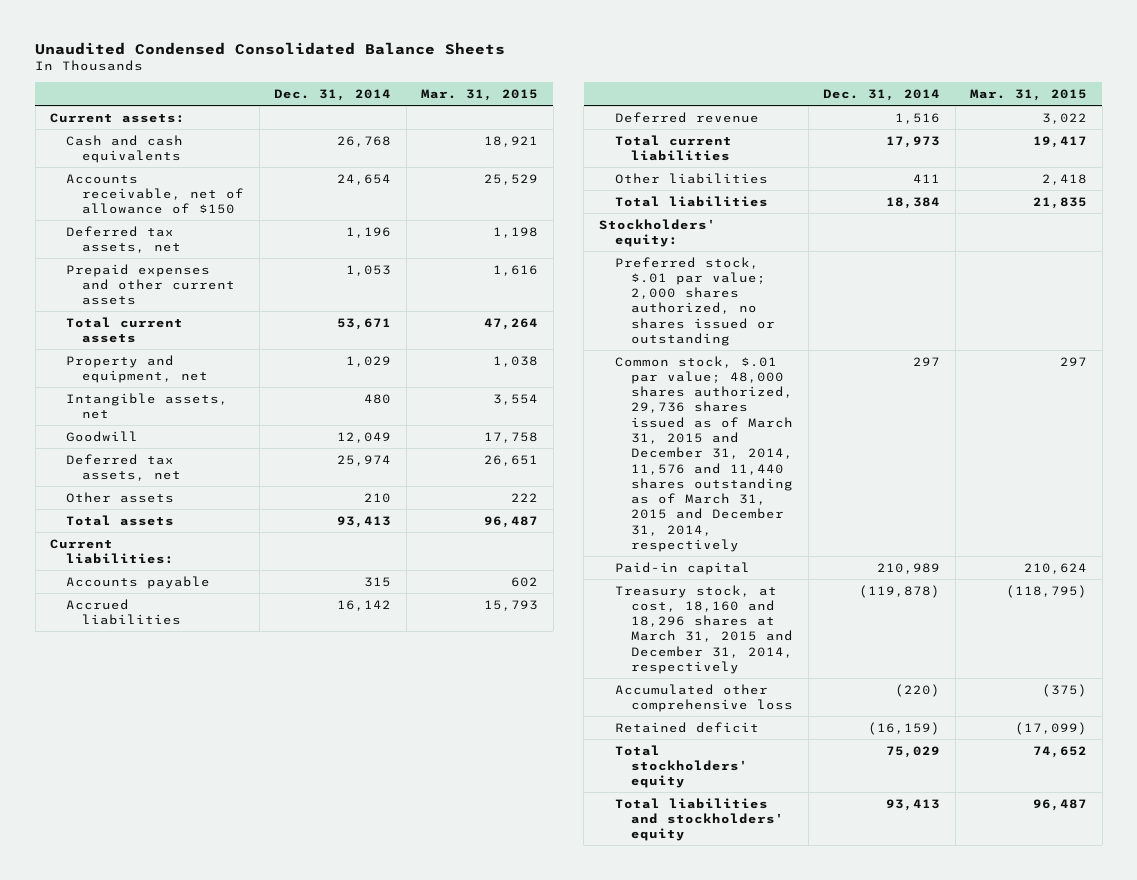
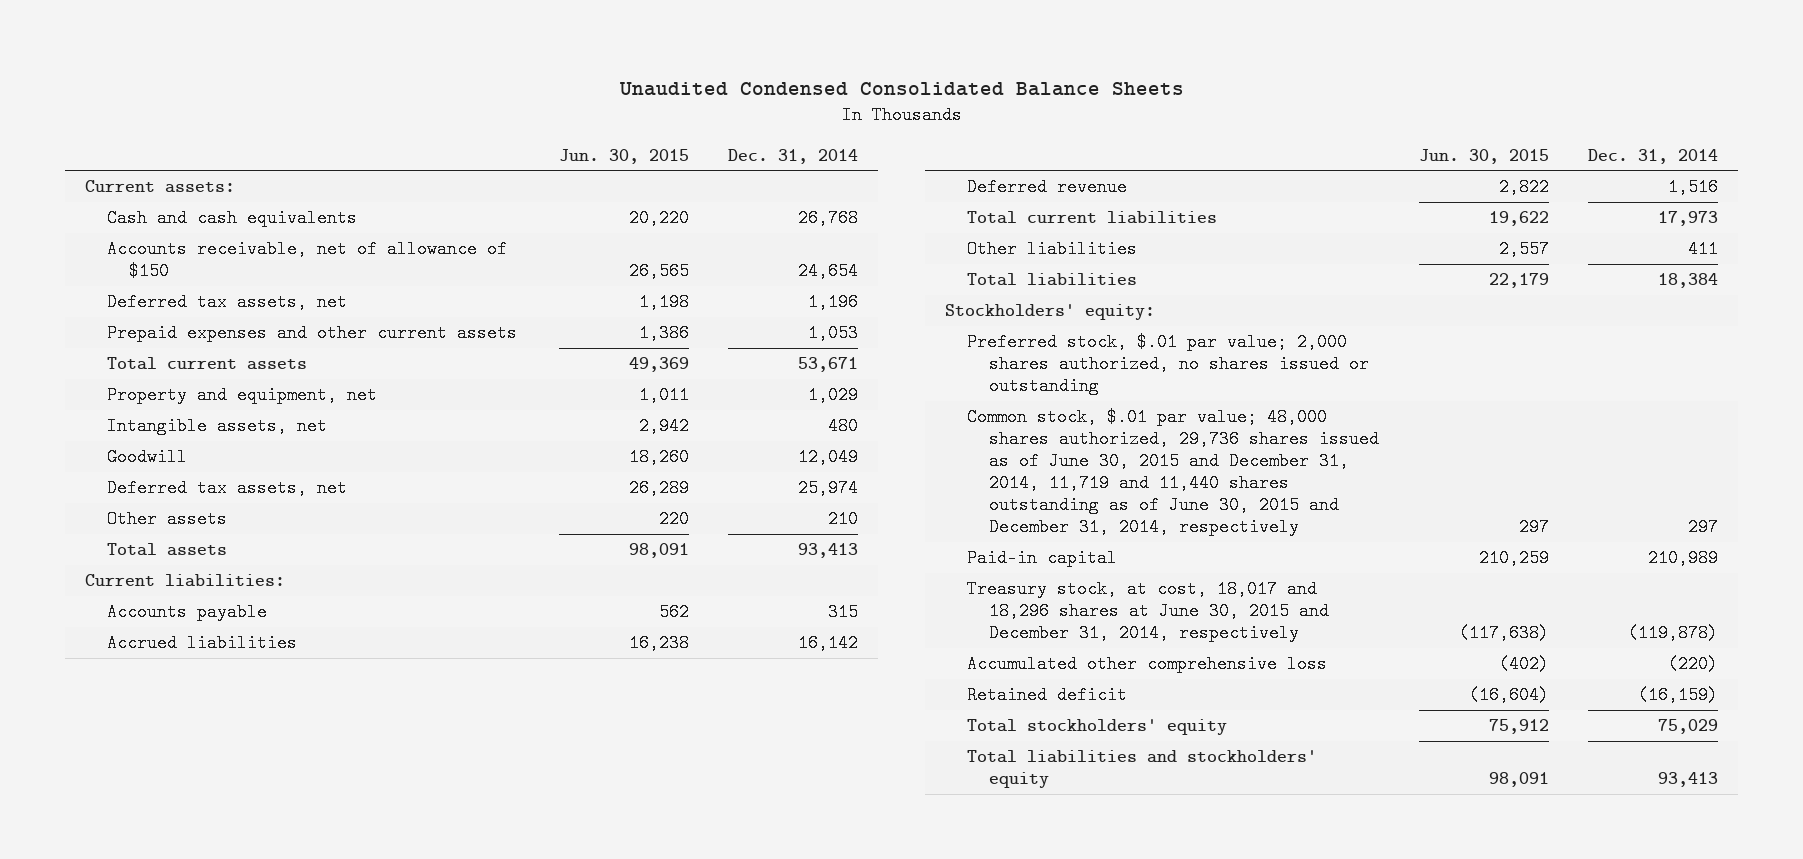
[421,88,539,101] Mar. 31, 2015 -> none
none -> [558,148,689,164] Jun. 30, 2015
[614,355,794,552] Common stock, $.01 par value; 48,000 shares authorized, 29,736 shares issued as of March 31, 2015 and December 31, 2014, 11,576 and 11,440 shares outstanding as of March 31, 2015 and December 31, 2014, respectively -> [967,408,1380,537] Common stock, $.01 par value; 48,000 shares authorized, 29,736 shares issued as of June 30, 2015 and December 31, 2014, 11,719 and 11,440 shares outstanding as of June 30, 2015 and December 31, 2014, respectively
[614,584,794,674] Treasury stock, at cost, 18,160 and 18,296 shares at March 31, 2015 and December 31, 2014, respectively -> [967,580,1330,643] Treasury stock, at cost, 18,017 and 18,296 shares at June 30, 2015 and December 31, 2014, respectively

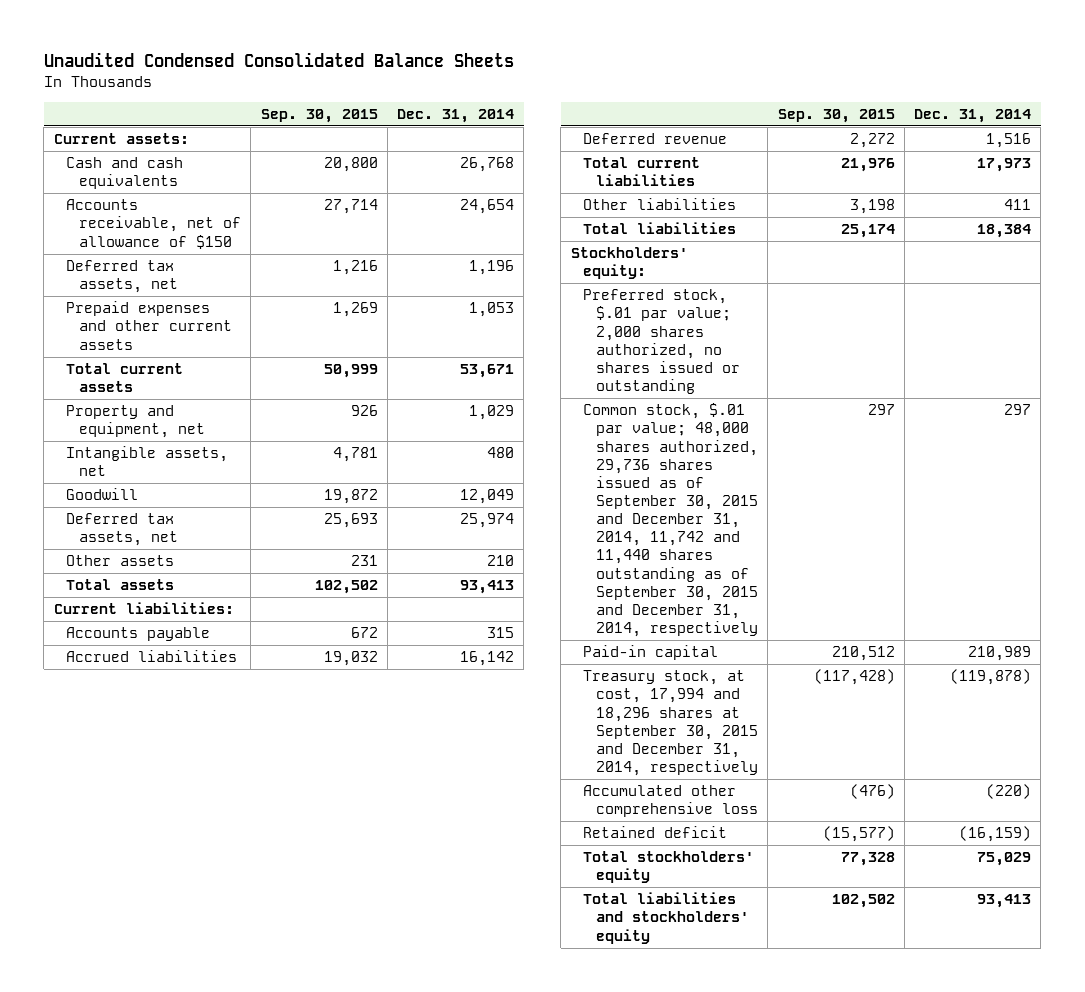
[558,148,689,164] Jun. 30, 2015 -> none
none -> [260,108,378,123] Sep. 30, 2015
[967,408,1380,537] Common stock, $.01 par value; 48,000 shares authorized, 29,736 shares issued as of June 30, 2015 and December 31, 2014, 11,719 and 11,440 shares outstanding as of June 30, 2015 and December 31, 2014, respectively -> [583,403,759,637] Common stock, $.01 par value; 48,000 shares authorized, 29,736 shares issued as of September 30, 2015 and December 31, 2014, 11,742 and 11,440 shares outstanding as of September 30, 2015 and December 31, 2014, respectively
[967,580,1330,643] Treasury stock, at cost, 18,017 and 18,296 shares at June 30, 2015 and December 31, 2014, respectively -> [583,670,759,776] Treasury stock, at cost, 17,994 and 18,296 shares at September 30, 2015 and December 31, 2014, respectively

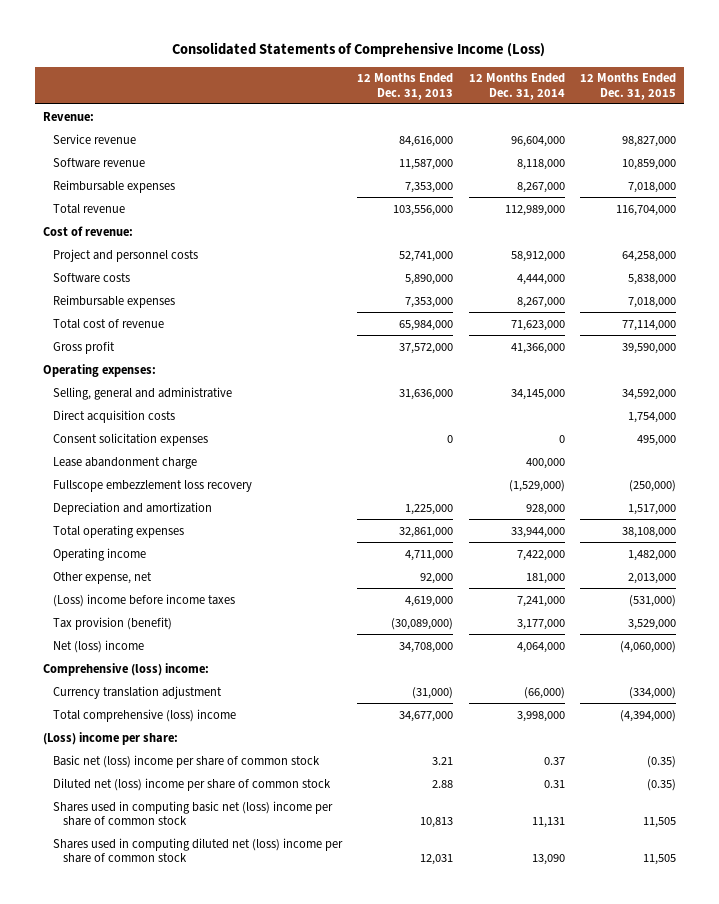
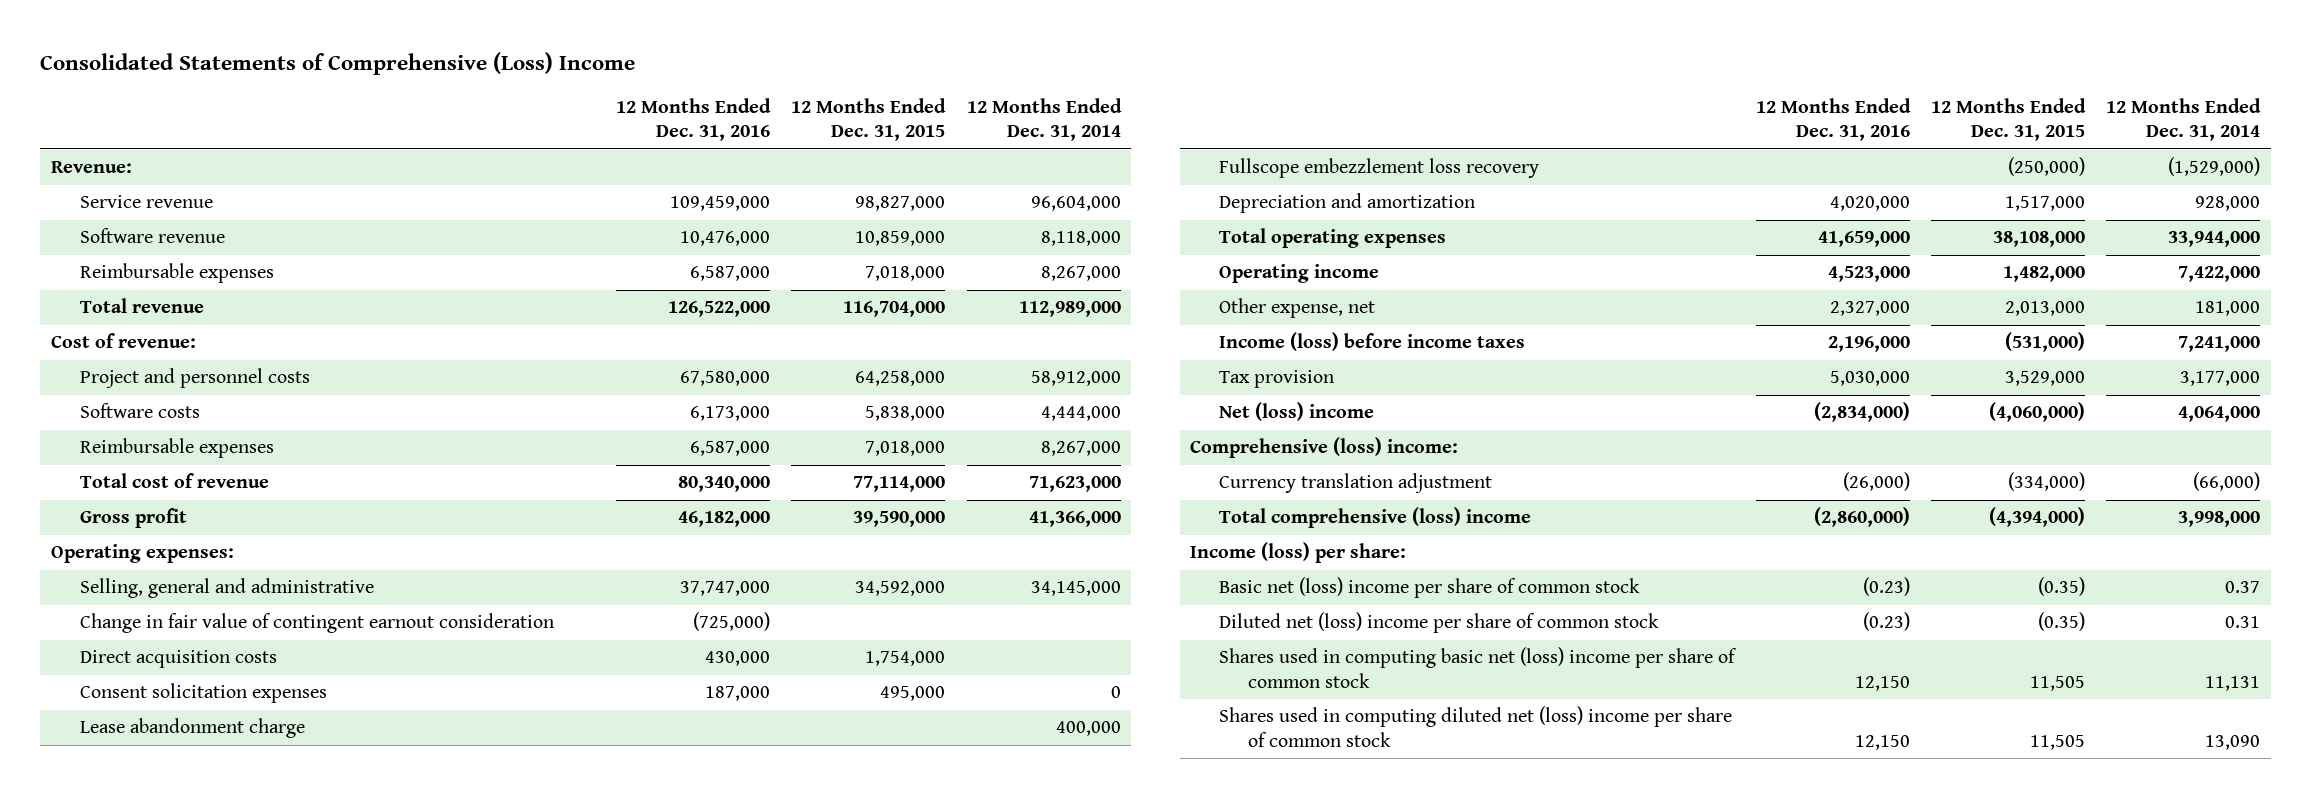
[172,42,546,58] Consolidated Statements of Comprehensive Income (Loss) -> [40,52,636,76] Consolidated Statements of Comprehensive (Loss) Income
[357,73,454,100] 12 Months Ended Dec. 31, 2013 -> none
none -> [616,98,772,142] 12 Months Ended Dec. 31, 2016
none -> [79,613,554,634] Change in fair value of contingent earnout consideration
[52,593,235,607] (Loss) income before income taxes -> [1219,332,1526,352] Income (loss) before income taxes
[52,616,172,630] Tax provision (benefit) -> [1219,370,1335,389] Tax provision
[42,731,178,745] (Loss) income per share: -> [1190,542,1407,564] Income (loss) per share:

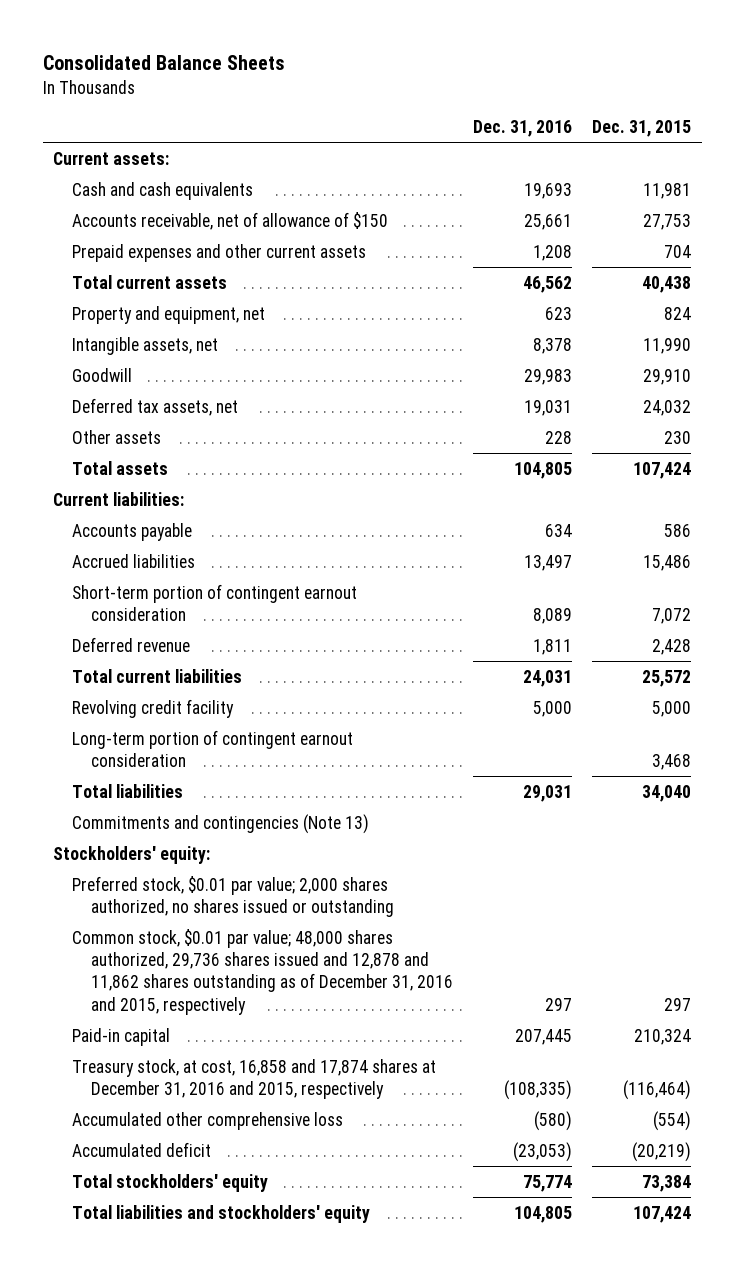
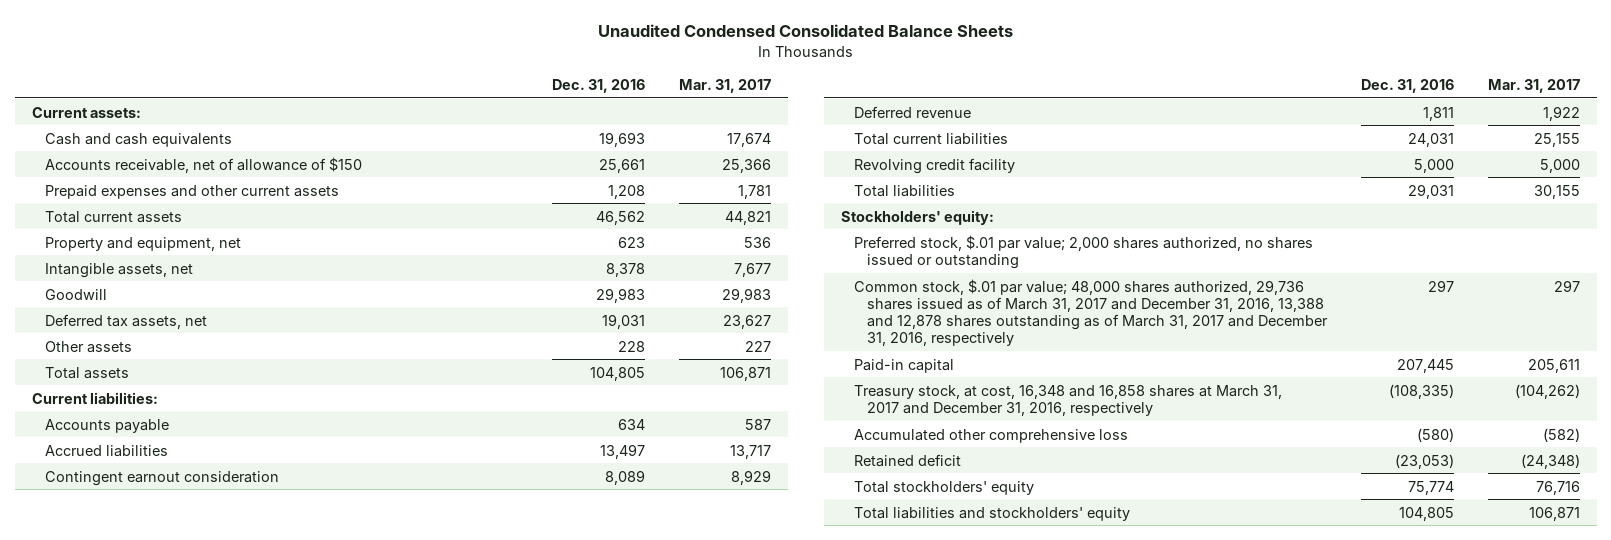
[42,54,285,70] Consolidated Balance Sheets -> [597,24,1013,38] Unaudited Condensed Consolidated Balance Sheets
[592,119,692,137] Dec. 31, 2015 -> none
none -> [678,78,771,93] Mar. 31, 2017
[71,583,357,622] Short-term portion of contingent earnout consideration -> [44,470,279,486] Contingent earnout consideration
[71,729,353,768] Long-term portion of contingent earnout consideration -> none
[71,813,369,834] Commitments and contingencies (Note 13) -> none
[71,875,394,918] Preferred stock, $0.01 par value; 2,000 shares authorized, no shares issued or outstanding -> [853,234,1313,269] Preferred stock, $.01 par value; 2,000 shares authorized, no shares issued or outstanding
[71,928,453,1015] Common stock, $0.01 par value; 48,000 shares authorized, 29,736 shares issued and 12,878 and 11,862 shares outstanding as of December 31, 2016 and 2015, respectively -> [853,278,1329,347] Common stock, $.01 par value; 48,000 shares authorized, 29,736 shares issued as of March 31, 2017 and December 31, 2016, 13,388 and 12,878 shares outstanding as of March 31, 2017 and December 31, 2016, respectively
[71,1058,436,1100] Treasury stock, at cost, 16,858 and 17,874 shares at December 31, 2016 and 2015, respectively -> [853,384,1282,416] Treasury stock, at cost, 16,348 and 16,858 shares at March 31, 2017 and December 31, 2016, respectively
[71,1141,211,1157] Accumulated deficit -> [853,453,961,467] Retained deficit

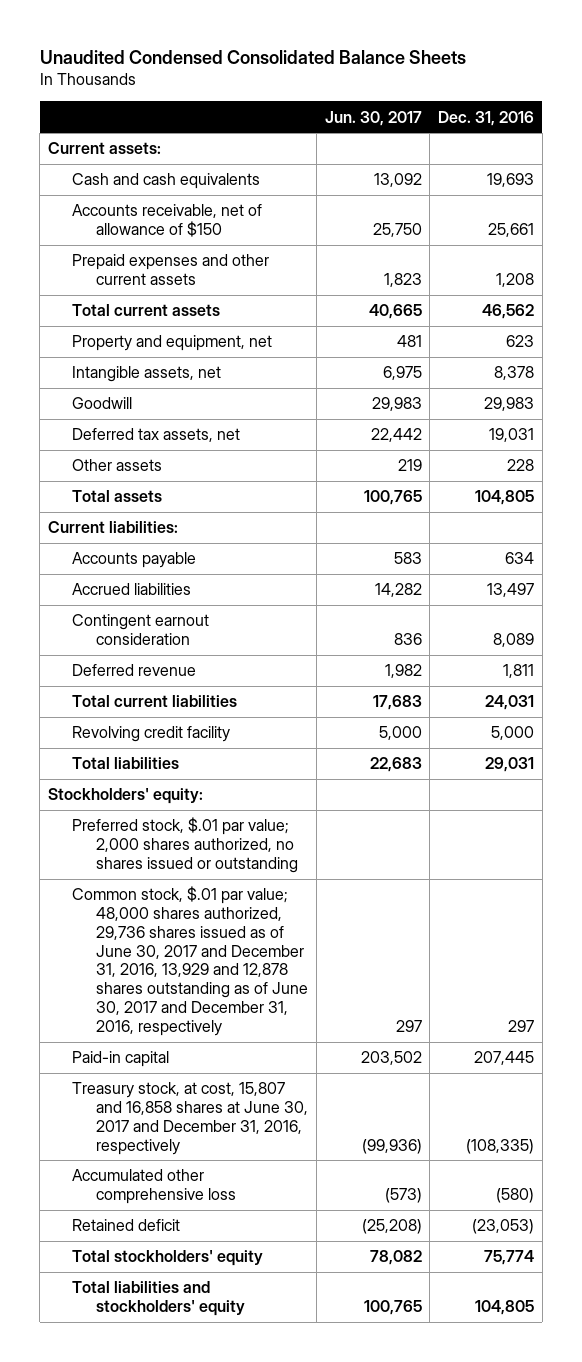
[678,78,771,93] Mar. 31, 2017 -> none
none -> [324,110,422,126] Jun. 30, 2017
[853,278,1329,347] Common stock, $.01 par value; 48,000 shares authorized, 29,736 shares issued as of March 31, 2017 and December 31, 2016, 13,388 and 12,878 shares outstanding as of March 31, 2017 and December 31, 2016, respectively -> [71,886,308,1036] Common stock, $.01 par value; 48,000 shares authorized, 29,736 shares issued as of June 30, 2017 and December 31, 2016, 13,929 and 12,878 shares outstanding as of June 30, 2017 and December 31, 2016, respectively
[853,384,1282,416] Treasury stock, at cost, 16,348 and 16,858 shares at March 31, 2017 and December 31, 2016, respectively -> [71,1082,308,1155] Treasury stock, at cost, 15,807 and 16,858 shares at June 30, 2017 and December 31, 2016, respectively

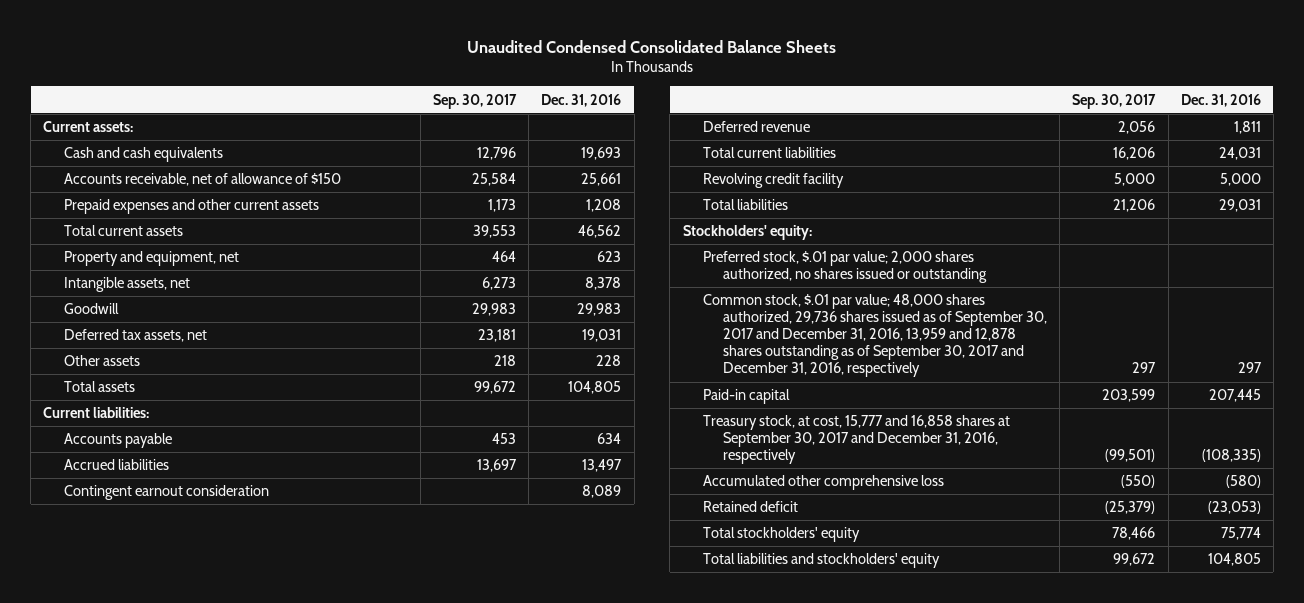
[324,110,422,126] Jun. 30, 2017 -> none
none -> [433,93,518,109] Sep. 30, 2017
[71,886,308,1036] Common stock, $.01 par value; 48,000 shares authorized, 29,736 shares issued as of June 30, 2017 and December 31, 2016, 13,929 and 12,878 shares outstanding as of June 30, 2017 and December 31, 2016, respectively -> [702,294,1048,378] Common stock, $.01 par value; 48,000 shares authorized, 29,736 shares issued as of September 30, 2017 and December 31, 2016, 13,959 and 12,878 shares outstanding as of September 30, 2017 and December 31, 2016, respectively
[71,1082,308,1155] Treasury stock, at cost, 15,807 and 16,858 shares at June 30, 2017 and December 31, 2016, respectively -> [702,415,1010,465] Treasury stock, at cost, 15,777 and 16,858 shares at September 30, 2017 and December 31, 2016, respectively

